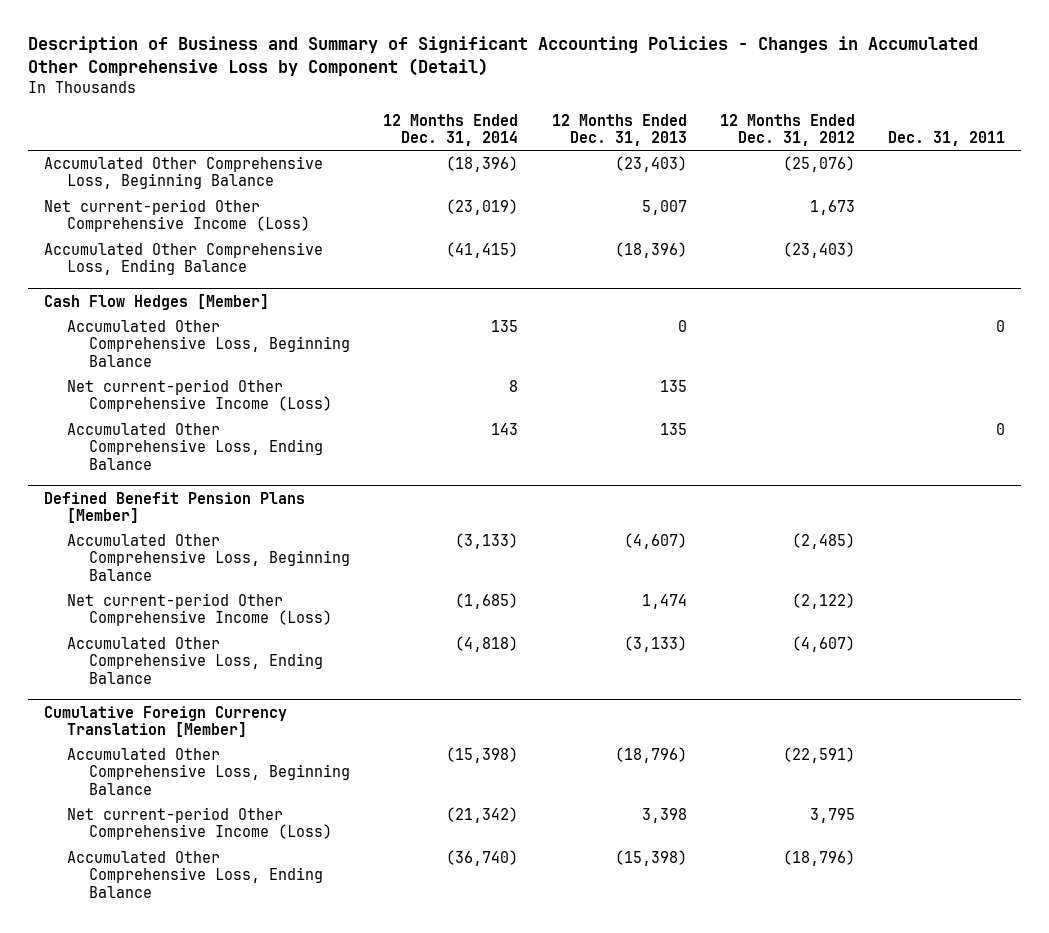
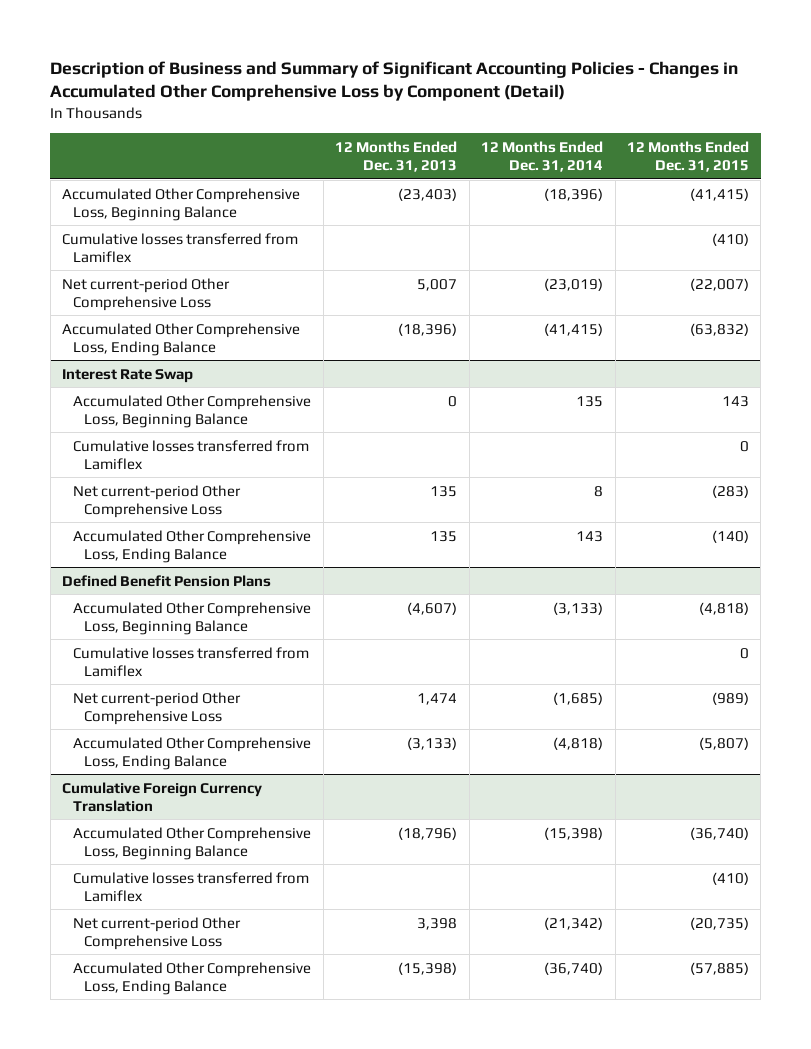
[719,113,855,147] 12 Months Ended Dec. 31, 2012 -> none
[887,131,1005,147] Dec. 31, 2011 -> none
none -> [627,140,750,173] 12 Months Ended Dec. 31, 2015
none -> [62,232,299,263] Cumulative losses transferred from Lamiflex
[44,198,310,233] Net current-period Other Comprehensive Income (Loss) -> [62,277,231,311] Net current-period Other Comprehensive Loss
[44,293,270,310] Cash Flow Hedges [Member] -> [62,368,194,383] Interest Rate Swap
none -> [73,439,310,470] Cumulative losses transferred from Lamiflex
[66,378,333,413] Net current-period Other Comprehensive Income (Loss) -> [73,484,242,518] Net current-period Other Comprehensive Loss
[44,491,306,524] Defined Benefit Pension Plans [Member] -> [62,574,272,587] Defined Benefit Pension Plans
none -> [73,646,310,677] Cumulative losses transferred from Lamiflex
[66,592,333,627] Net current-period Other Comprehensive Income (Loss) -> [73,691,242,725] Net current-period Other Comprehensive Loss
[44,705,288,738] Cumulative Foreign Currency Translation [Member] -> [62,781,263,812] Cumulative Foreign Currency Translation
none -> [73,871,310,902] Cumulative losses transferred from Lamiflex
[66,806,333,841] Net current-period Other Comprehensive Income (Loss) -> [73,916,242,950] Net current-period Other Comprehensive Loss

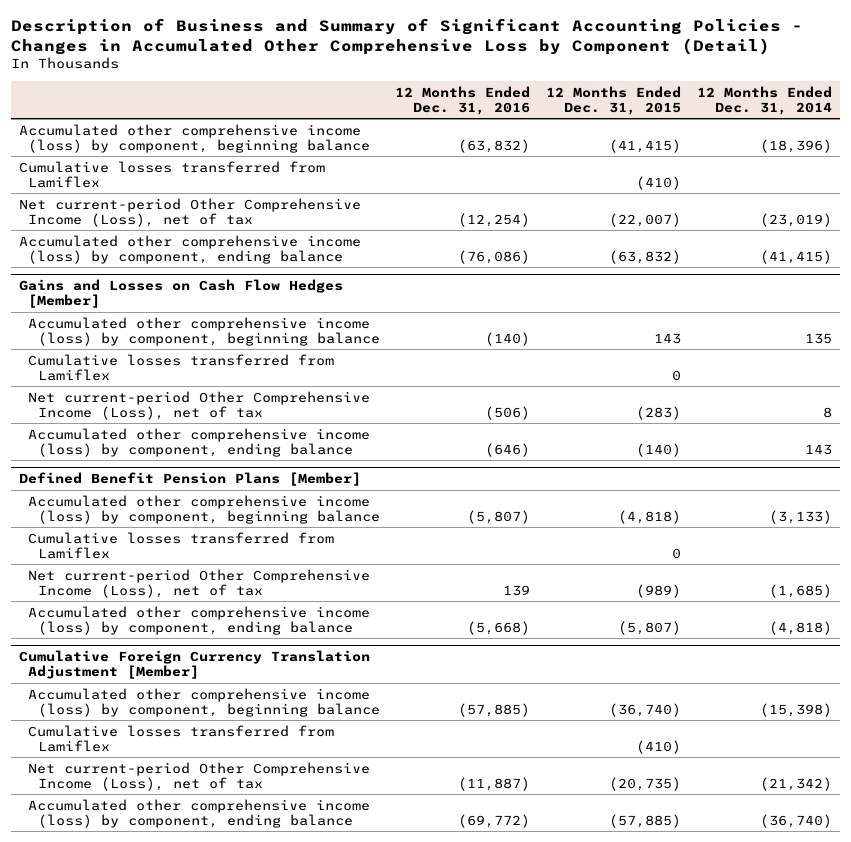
[335,140,458,173] 12 Months Ended Dec. 31, 2013 -> none
none -> [395,85,531,115] 12 Months Ended Dec. 31, 2016
[62,187,301,221] Accumulated Other Comprehensive Loss, Beginning Balance -> [18,123,371,153] Accumulated other comprehensive income (loss) by component, beginning balance
[62,277,231,311] Net current-period Other Comprehensive Loss -> [18,197,361,227] Net current-period Other Comprehensive Income (Loss), net of tax
[62,322,301,356] Accumulated Other Comprehensive Loss, Ending Balance -> [18,234,361,264] Accumulated other comprehensive income (loss) by component, ending balance
[62,368,194,383] Interest Rate Swap -> [18,279,343,309] Gains and Losses on Cash Flow Hedges [Member]
[73,394,312,428] Accumulated Other Comprehensive Loss, Beginning Balance -> [28,316,380,346] Accumulated other comprehensive income (loss) by component, beginning balance
[73,484,242,518] Net current-period Other Comprehensive Loss -> [28,390,371,420] Net current-period Other Comprehensive Income (Loss), net of tax
[73,529,312,563] Accumulated Other Comprehensive Loss, Ending Balance -> [28,427,371,457] Accumulated other comprehensive income (loss) by component, ending balance
[62,574,272,587] Defined Benefit Pension Plans -> [18,472,361,487] Defined Benefit Pension Plans [Member]
[73,601,312,635] Accumulated Other Comprehensive Loss, Beginning Balance -> [28,494,380,524] Accumulated other comprehensive income (loss) by component, beginning balance
[73,691,242,725] Net current-period Other Comprehensive Loss -> [28,568,371,598] Net current-period Other Comprehensive Income (Loss), net of tax
[73,736,312,770] Accumulated Other Comprehensive Loss, Ending Balance -> [28,605,371,635] Accumulated other comprehensive income (loss) by component, ending balance
[62,781,263,812] Cumulative Foreign Currency Translation -> [18,650,370,680] Cumulative Foreign Currency Translation Adjustment [Member]
[73,826,312,860] Accumulated Other Comprehensive Loss, Beginning Balance -> [28,687,380,717] Accumulated other comprehensive income (loss) by component, beginning balance
[73,916,242,950] Net current-period Other Comprehensive Loss -> [28,761,371,791] Net current-period Other Comprehensive Income (Loss), net of tax
[73,961,312,995] Accumulated Other Comprehensive Loss, Ending Balance -> [28,798,371,828] Accumulated other comprehensive income (loss) by component, ending balance

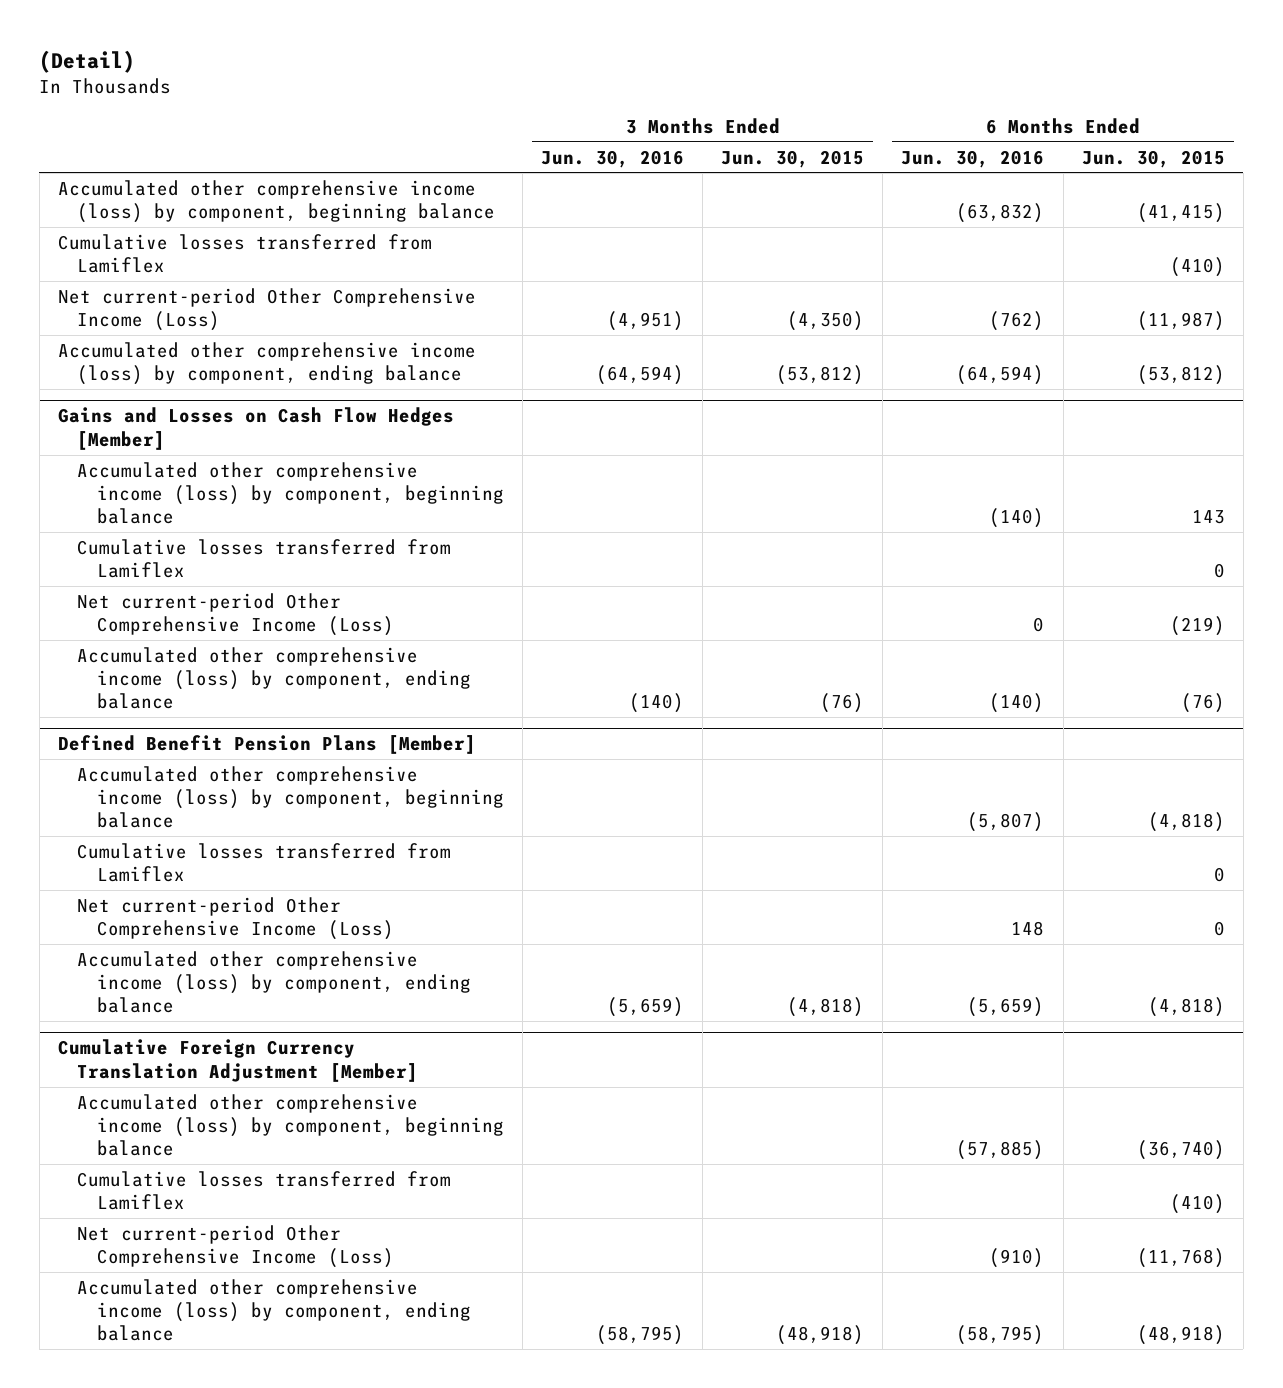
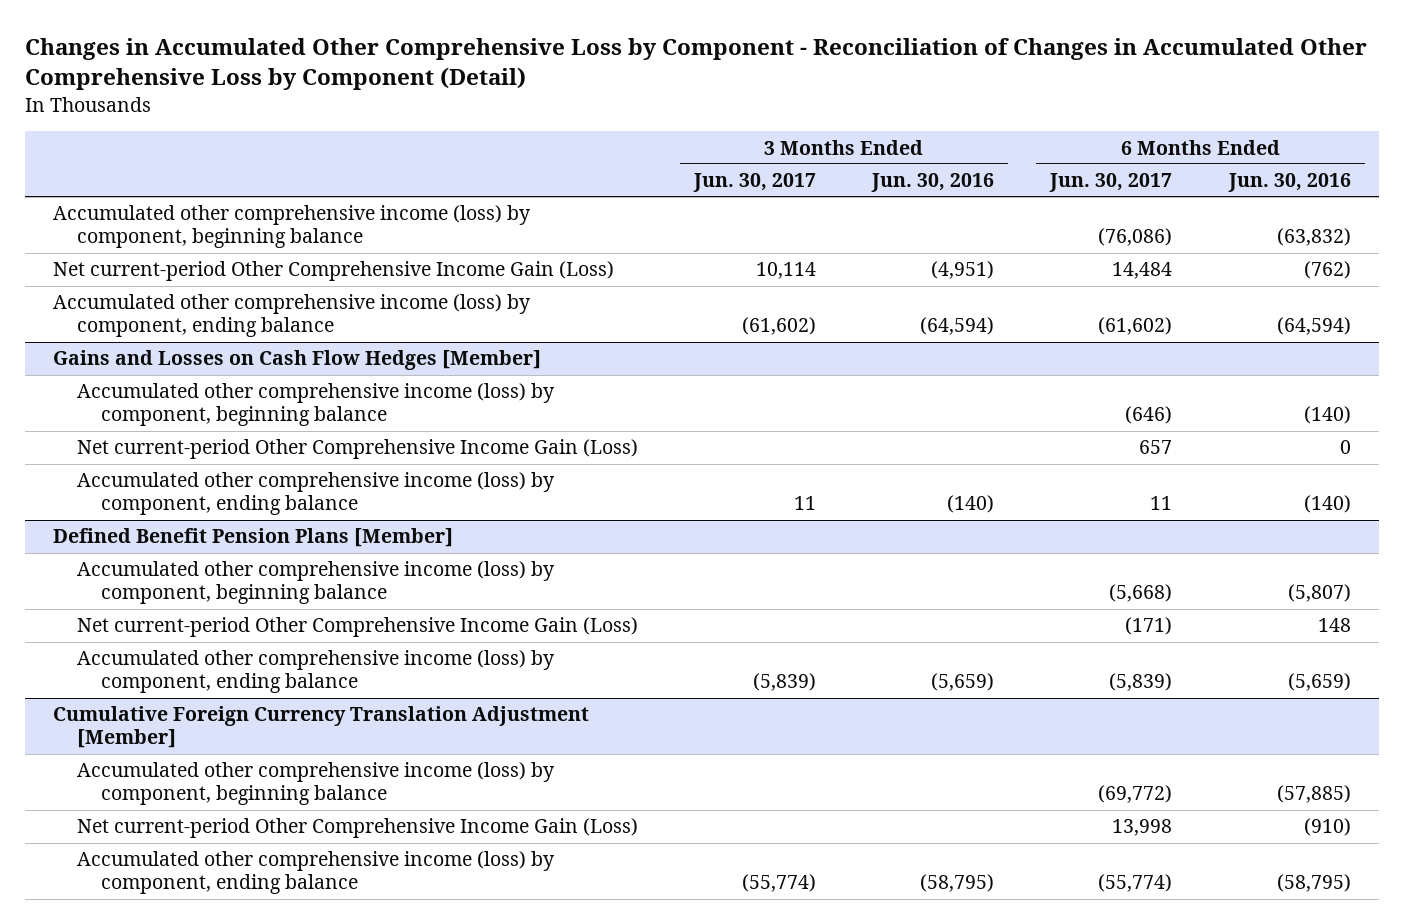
[39,49,136,73] (Detail) -> [24,38,1367,91] Changes in Accumulated Other Comprehensive Loss by Component - Reconciliation of Changes in Accumulated Other Comprehensive Loss by Component (Detail)
[721,149,865,168] Jun. 30, 2015 -> none
[1081,149,1225,168] Jun. 30, 2015 -> none
none -> [692,173,816,193] Jun. 30, 2017
none -> [1049,173,1173,193] Jun. 30, 2017
[57,233,432,274] Cumulative losses transferred from Lamiflex -> none
[57,287,476,332] Net current-period Other Comprehensive Income (Loss) -> [53,261,615,282] Net current-period Other Comprehensive Income Gain (Loss)
[77,538,452,579] Cumulative losses transferred from Lamiflex -> none
[77,592,394,637] Net current-period Other Comprehensive Income (Loss) -> [76,439,638,460] Net current-period Other Comprehensive Income Gain (Loss)
[77,842,452,883] Cumulative losses transferred from Lamiflex -> none
[77,896,394,941] Net current-period Other Comprehensive Income (Loss) -> [76,617,638,638] Net current-period Other Comprehensive Income Gain (Loss)
[77,1170,452,1211] Cumulative losses transferred from Lamiflex -> none
[77,1224,394,1269] Net current-period Other Comprehensive Income (Loss) -> [76,818,638,839] Net current-period Other Comprehensive Income Gain (Loss)

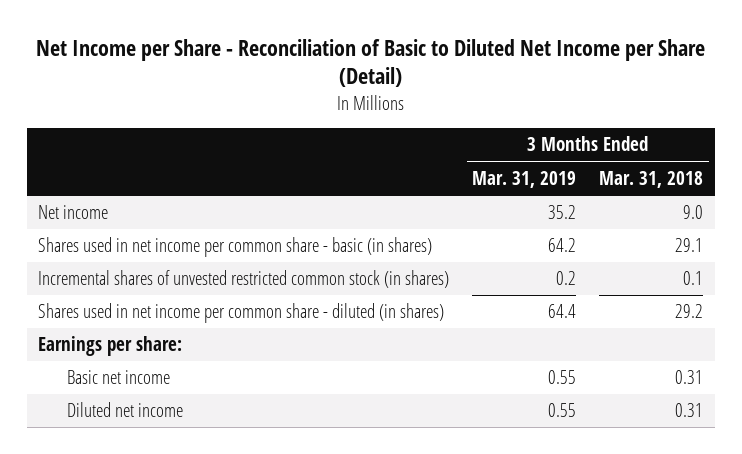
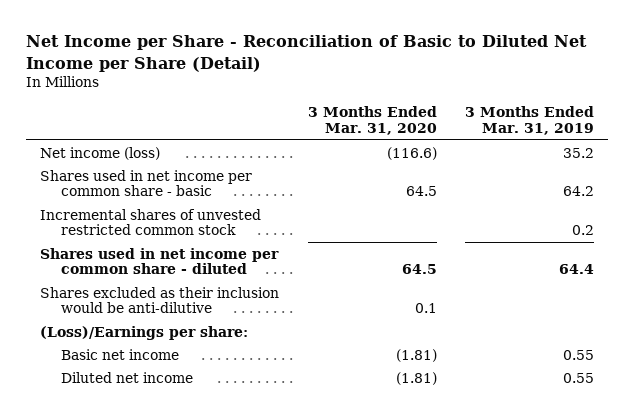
[599,170,704,188] Mar. 31, 2018 -> none
none -> [307,106,437,136] 3 Months Ended Mar. 31, 2020
[38,205,109,220] Net income -> [40,146,161,160] Net income (loss)
[38,237,433,258] Shares used in net income per common share - basic (in shares) -> [40,169,253,197] Shares used in net income per common share - basic
[38,270,450,289] Incremental shares of unvested restricted common stock (in shares) -> [40,208,262,236] Incremental shares of unvested restricted common stock
[38,303,445,324] Shares used in net income per common share - diluted (in shares) -> [40,247,280,275] Shares used in net income per common share - diluted
none -> [40,286,280,314] Shares excluded as their inclusion would be anti-dilutive
[38,336,183,357] Earnings per share: -> [40,325,249,340] (Loss)/Earnings per share:

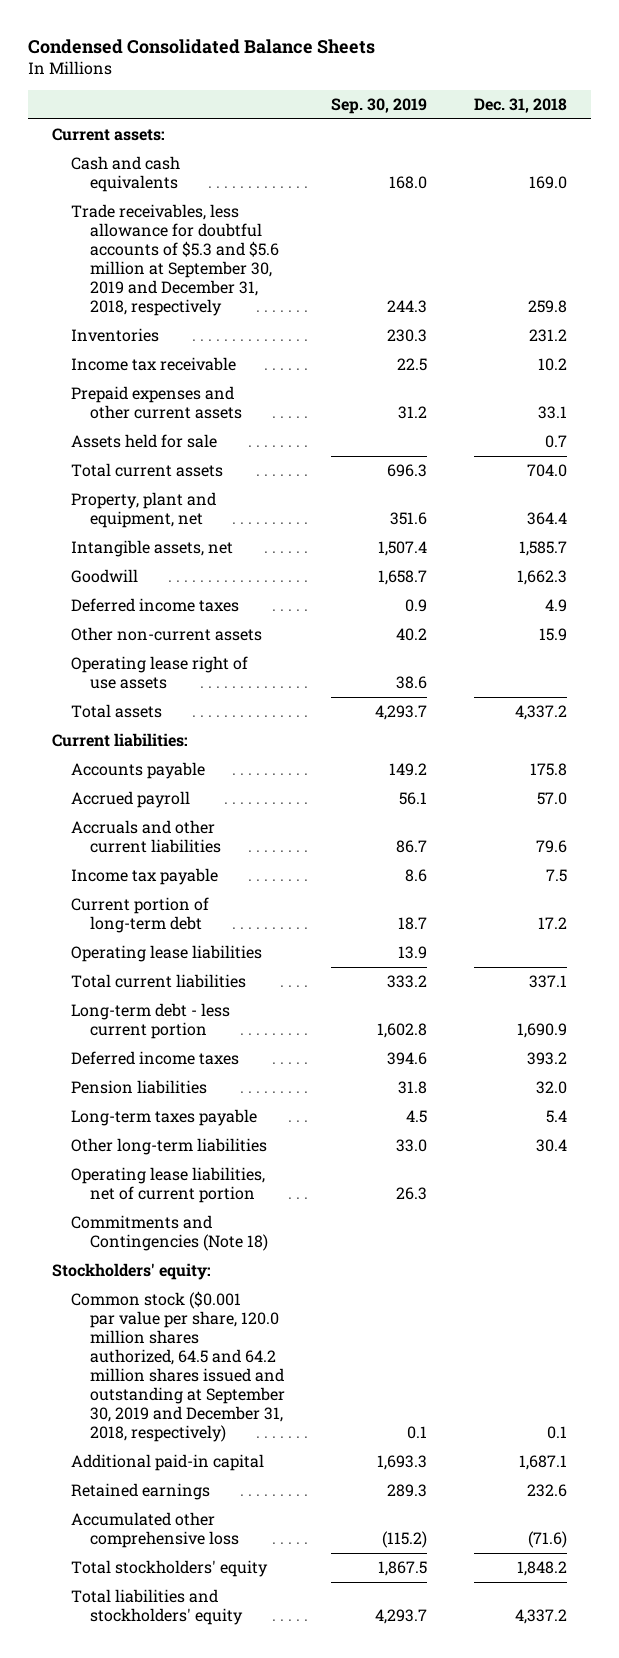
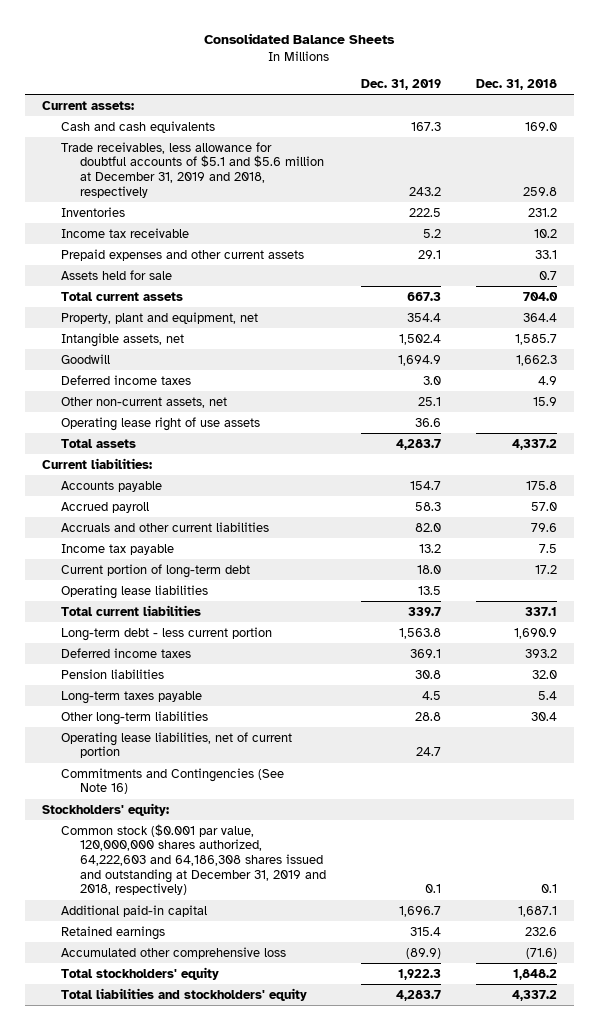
[28,38,376,54] Condensed Consolidated Balance Sheets -> [204,33,396,45] Consolidated Balance Sheets
[331,98,428,115] Sep. 30, 2019 -> none
none -> [360,78,441,90] Dec. 31, 2019
[70,204,279,316] Trade receivables, less allowance for doubtful accounts of $5.3 and $5.6 million at September 30, 2019 and December 31, 2018, respectively -> [61,141,325,198] Trade receivables, less allowance for doubtful accounts of $5.1 and $5.6 million at December 31, 2019 and 2018, respectively
[70,627,262,642] Other non-current assets -> [61,396,228,408] Other non-current assets, net
[70,1215,268,1252] Commitments and Contingencies (Note 18) -> [61,767,285,795] Commitments and Contingencies (See Note 16)
[70,1291,285,1442] Common stock ($0.001 par value per share, 120.0 million shares authorized, 64.5 and 64.2 million shares issued and outstanding at September 30, 2019 and December 31, 2018, respectively) -> [61,823,327,896] Common stock ($0.001 par value, 120,000,000 shares authorized, 64,222,603 and 64,186,308 shares issued and outstanding at December 31, 2019 and 2018, respectively)

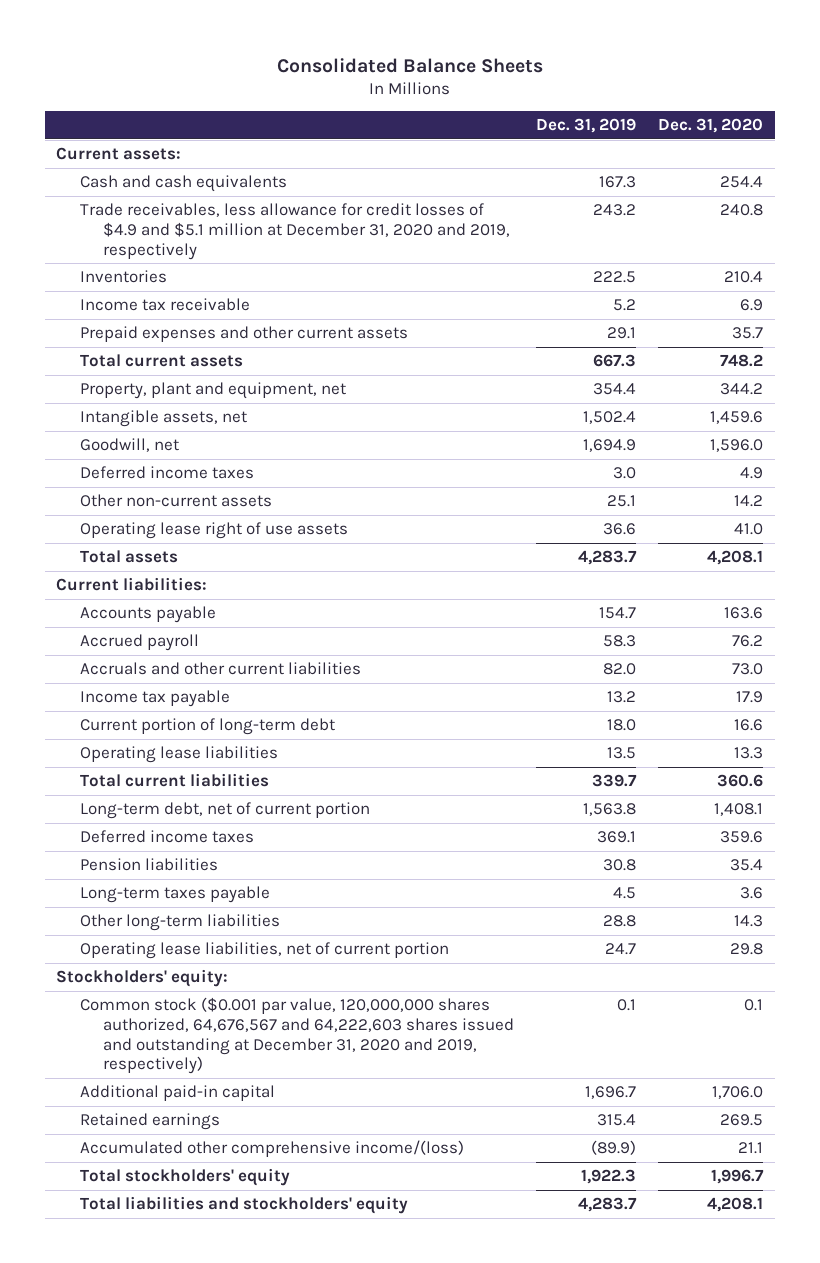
[475,78,557,90] Dec. 31, 2018 -> none
none -> [658,118,764,134] Dec. 31, 2020
[61,141,325,198] Trade receivables, less allowance for doubtful accounts of $5.1 and $5.6 million at December 31, 2019 and 2018, respectively -> [79,203,511,260] Trade receivables, less allowance for credit losses of $4.9 and $5.1 million at December 31, 2020 and 2019, respectively
[61,269,173,280] Assets held for sale -> none
[61,353,111,364] Goodwill -> [79,438,179,453] Goodwill, net
[61,396,228,408] Other non-current assets, net -> [79,494,272,508] Other non-current assets
[61,626,273,641] Long-term debt - less current portion -> [79,802,370,820] Long-term debt, net of current portion
[61,767,285,795] Commitments and Contingencies (See Note 16) -> none
[61,823,327,896] Common stock ($0.001 par value, 120,000,000 shares authorized, 64,222,603 and 64,186,308 shares issued and outstanding at December 31, 2019 and 2018, respectively) -> [79,997,515,1075] Common stock ($0.001 par value, 120,000,000 shares authorized, 64,676,567 and 64,222,603 shares issued and outstanding at December 31, 2020 and 2019, respectively)
[61,946,287,959] Accumulated other comprehensive loss -> [79,1140,464,1158] Accumulated other comprehensive income/(loss)

